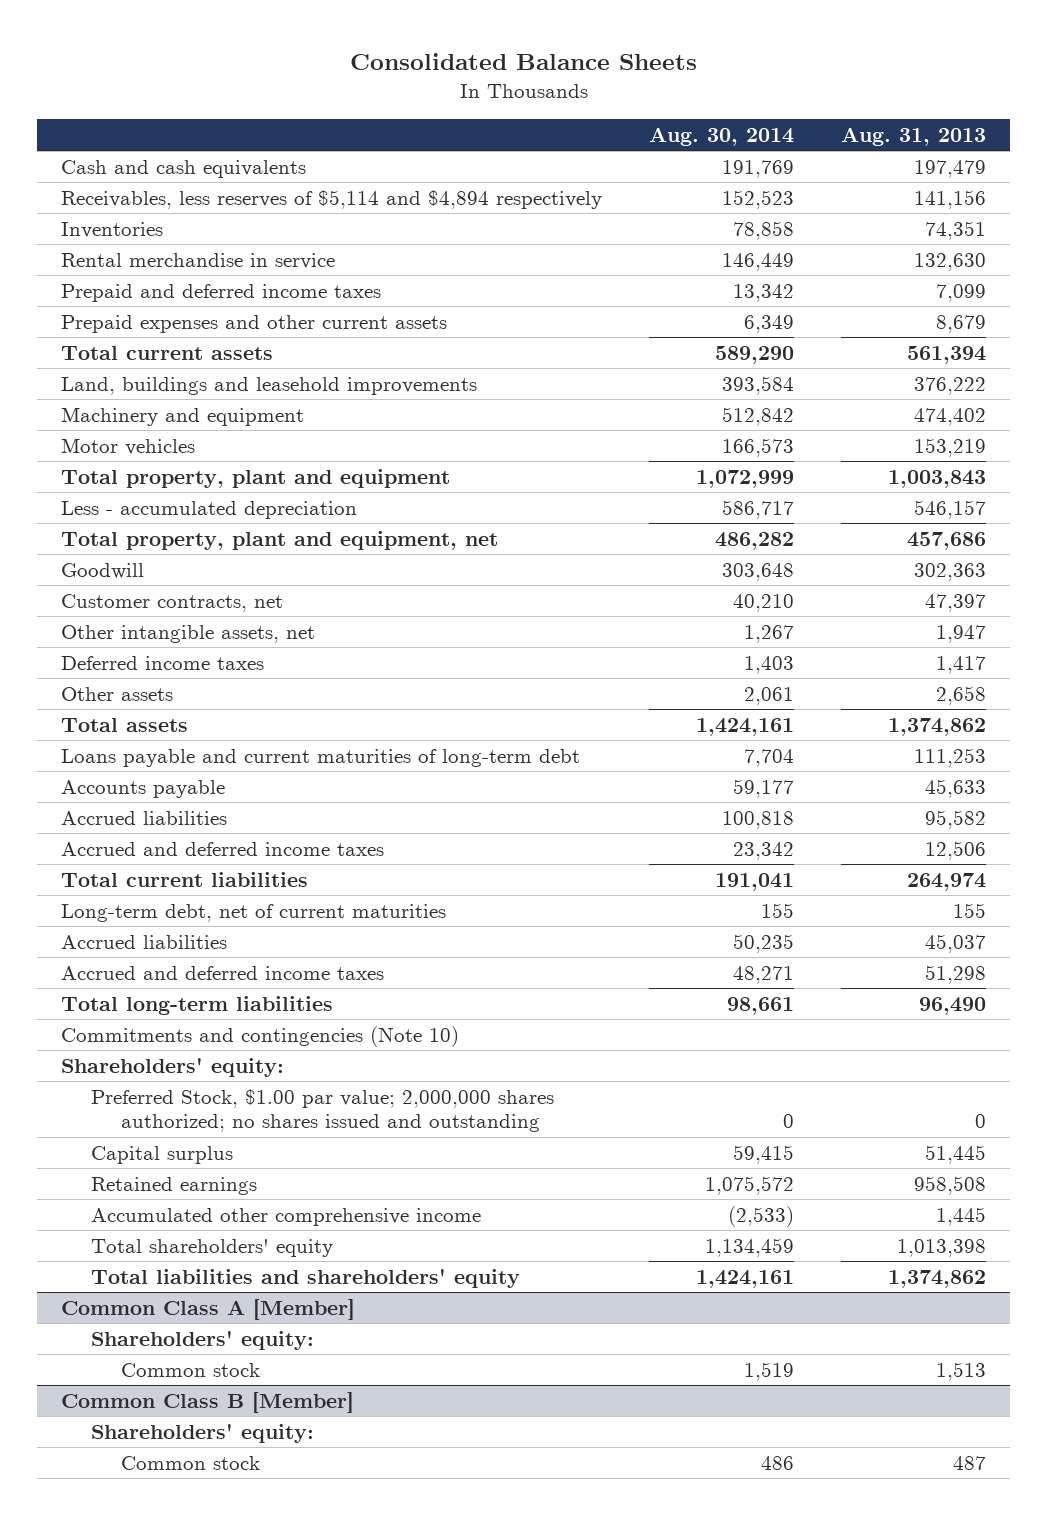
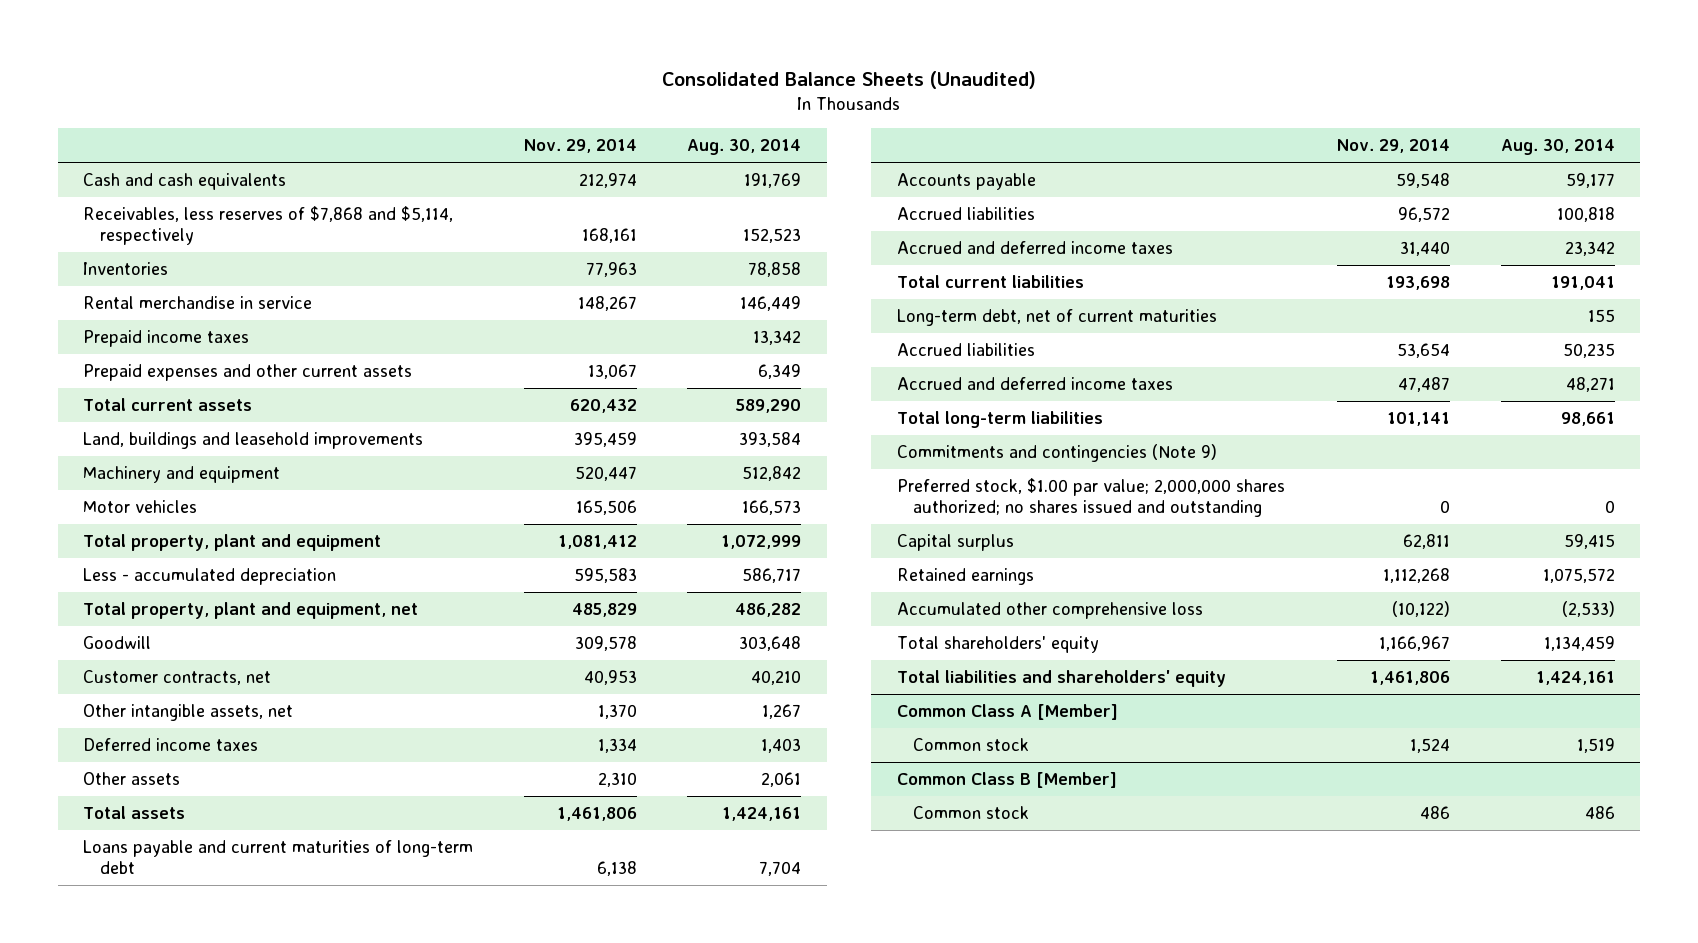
[349,52,697,70] Consolidated Balance Sheets -> [662,71,1037,90] Consolidated Balance Sheets (Unaudited)
[841,126,987,146] Aug. 31, 2013 -> none
none -> [523,139,637,154] Nov. 29, 2014
[60,189,602,209] Receivables, less reserves of $5,114 and $4,894 respectively -> [83,206,454,245] Receivables, less reserves of $7,868 and $5,114, respectively
[60,283,381,302] Prepaid and deferred income taxes -> [83,330,250,348] Prepaid income taxes
[60,1057,284,1077] Shareholders' equity: -> none
[60,1025,459,1047] Commitments and contingencies (Note 10) -> [896,444,1217,463] Commitments and contingencies (Note 9)
[90,1088,554,1133] Preferred Stock, $1.00 par value; 2,000,000 shares authorized; no shares issued and outstanding -> [896,478,1285,517] Preferred stock, $1.00 par value; 2,000,000 shares authorized; no shares issued and outstanding
[90,1207,481,1226] Accumulated other comprehensive income -> [896,602,1203,620] Accumulated other comprehensive loss
[90,1330,314,1350] Shareholders' equity: -> none
[90,1423,314,1443] Shareholders' equity: -> none

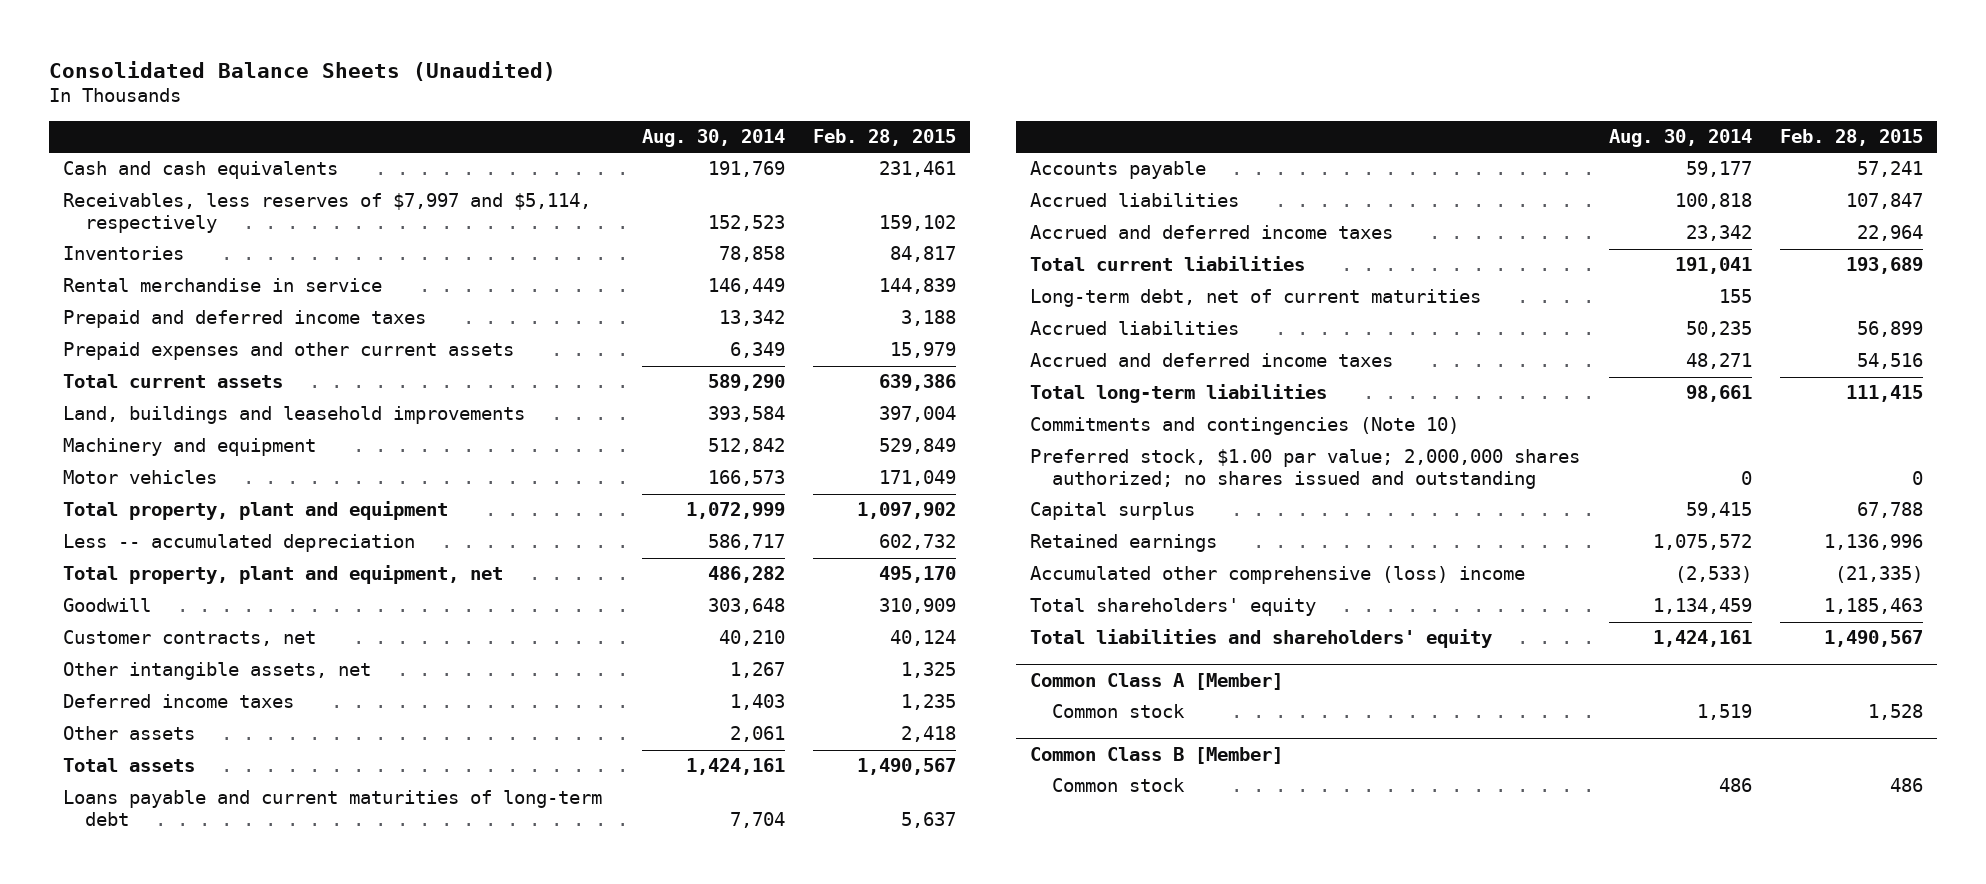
[523,139,637,154] Nov. 29, 2014 -> none
none -> [813,129,957,147] Feb. 28, 2015
[83,206,454,245] Receivables, less reserves of $7,868 and $5,114, respectively -> [63,193,592,234] Receivables, less reserves of $7,997 and $5,114, respectively
[83,330,250,348] Prepaid income taxes -> [63,310,427,329] Prepaid and deferred income taxes
[83,568,337,586] Less - accumulated depreciation -> [63,534,416,553] Less -- accumulated depreciation
[896,444,1217,463] Commitments and contingencies (Note 9) -> [1030,417,1460,436] Commitments and contingencies (Note 10)
[896,602,1203,620] Accumulated other comprehensive loss -> [1030,566,1526,585] Accumulated other comprehensive (loss) income

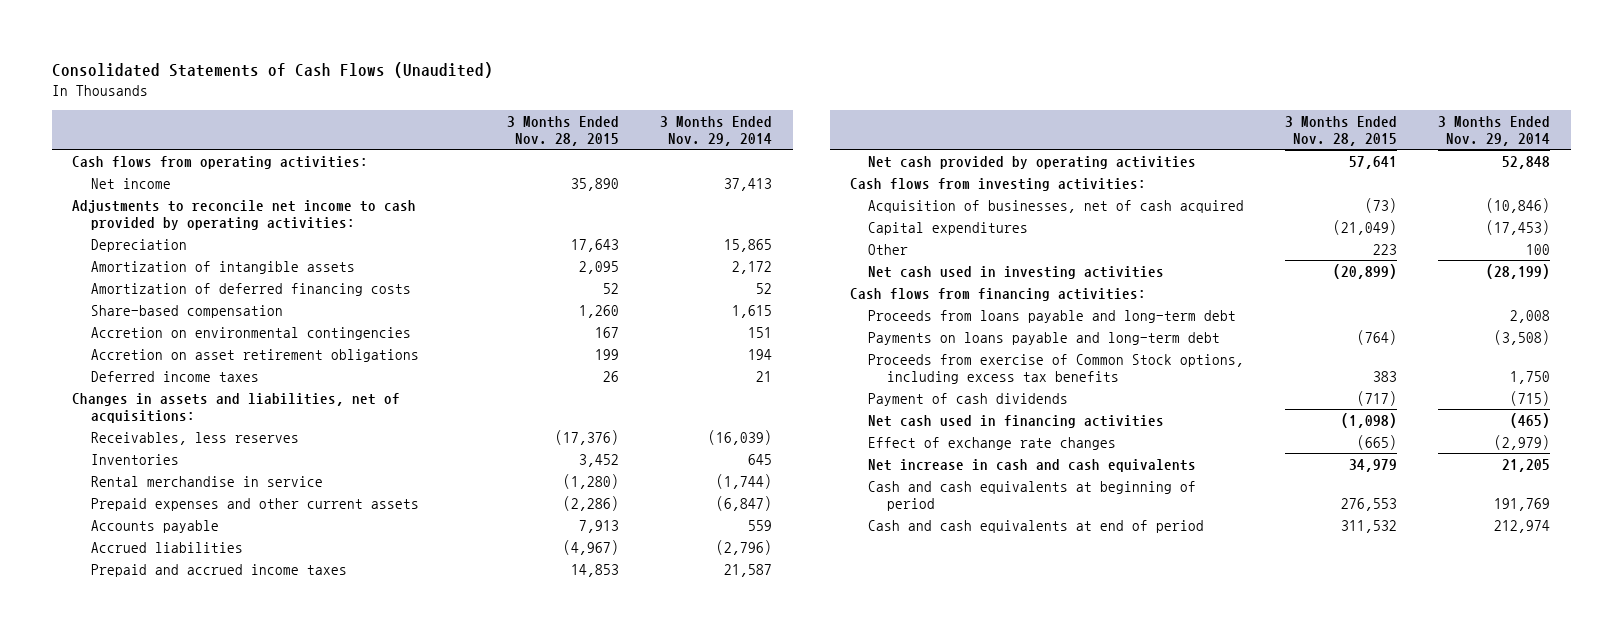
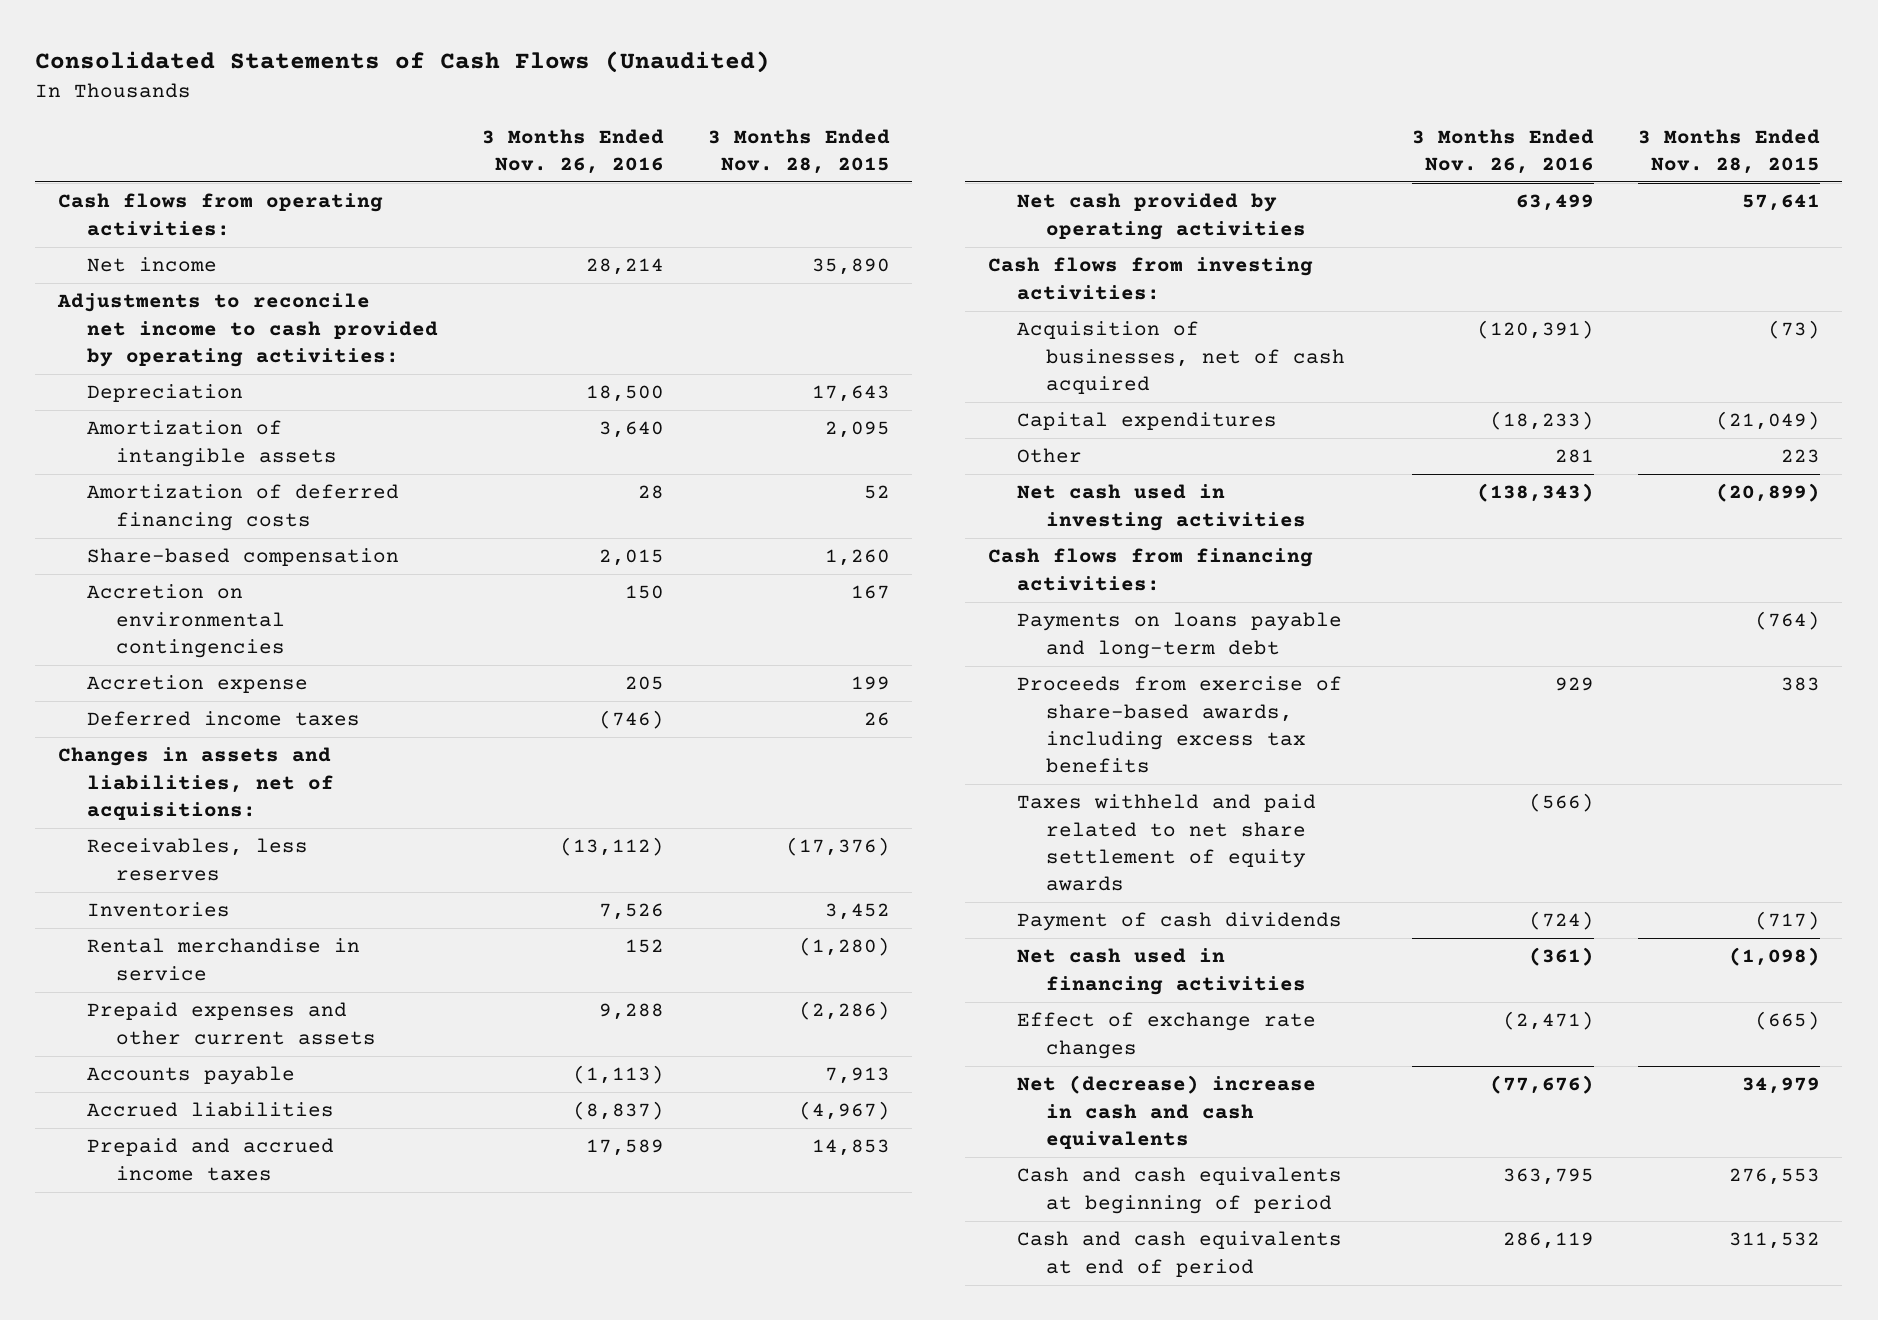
[660,115,773,146] 3 Months Ended Nov. 29, 2014 -> none
none -> [481,128,664,174] 3 Months Ended Nov. 26, 2016
[90,348,419,362] Accretion on asset retirement obligations -> [86,675,308,694] Accretion expense
[868,309,1237,323] Proceeds from loans payable and long-term debt -> none
[868,353,1245,385] Proceeds from exercise of Common Stock options, including excess tax benefits -> [1016,676,1342,773] Proceeds from exercise of share-based awards, including excess tax benefits
none -> [1016,794,1316,891] Taxes withheld and paid related to net share settlement of equity awards
[868,458,1197,472] Net increase in cash and cash equivalents -> [1016,1075,1316,1149] Net (decrease) increase in cash and cash equivalents

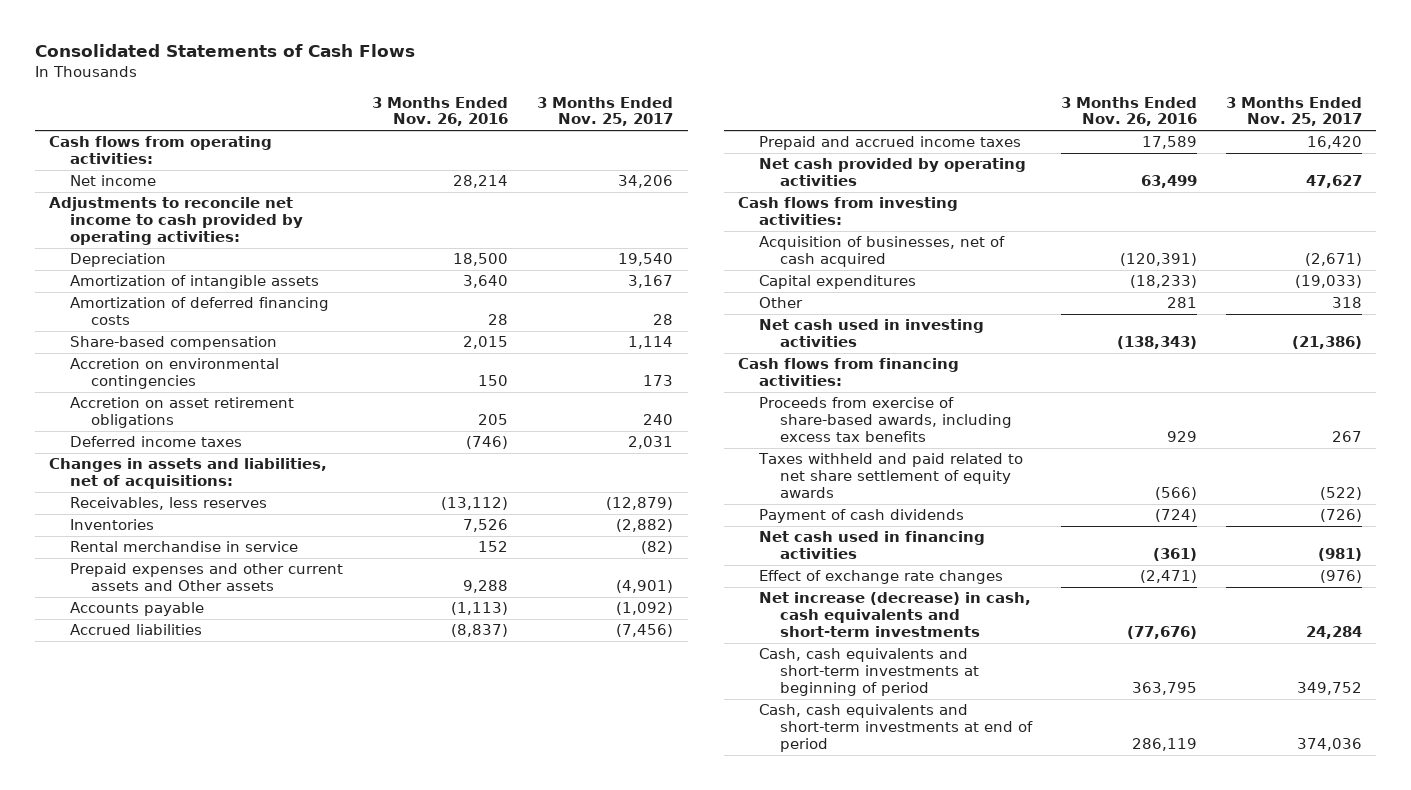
[35,51,771,74] Consolidated Statements of Cash Flows (Unaudited) -> [34,44,415,58] Consolidated Statements of Cash Flows
[708,128,891,174] 3 Months Ended Nov. 28, 2015 -> none
none -> [537,96,674,127] 3 Months Ended Nov. 25, 2017
[86,675,308,694] Accretion expense -> [70,397,295,429] Accretion on asset retirement obligations
[86,1002,376,1045] Prepaid expenses and other current assets -> [70,563,344,592] Prepaid expenses and other current assets and Other assets
[1016,612,1342,659] Payments on loans payable and long-term debt -> none
[1016,1075,1316,1149] Net (decrease) increase in cash and cash equivalents -> [759,592,1032,638] Net increase (decrease) in cash, cash equivalents and short-term investments
[1016,1167,1342,1214] Cash and cash equivalents at beginning of period -> [759,648,980,697] Cash, cash equivalents and short-term investments at beginning of period
[1016,1231,1342,1277] Cash and cash equivalents at end of period -> [759,704,1034,753] Cash, cash equivalents and short-term investments at end of period

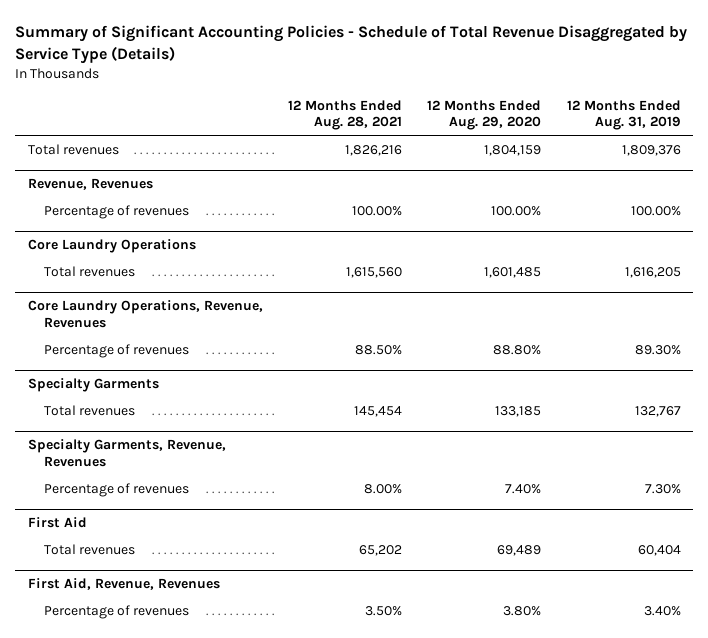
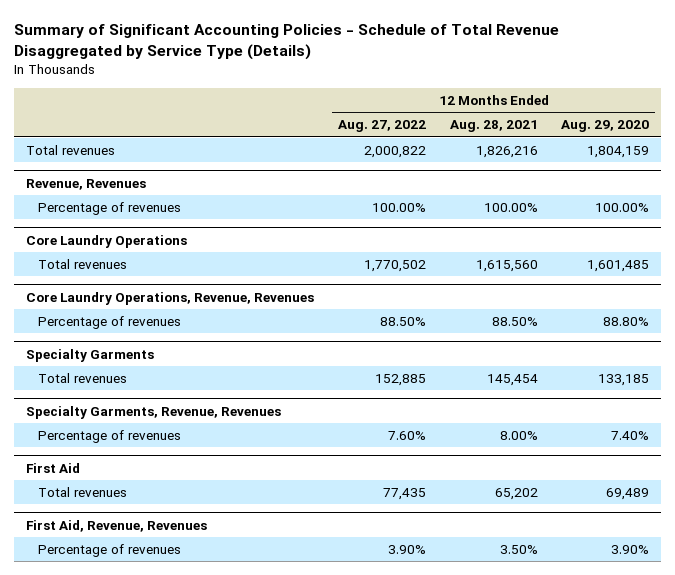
[566,99,681,131] 12 Months Ended Aug. 31, 2019 -> none
none -> [337,120,426,133] Aug. 27, 2022
[503,605,542,616] 3.80% -> [611,544,650,554] 3.90%

